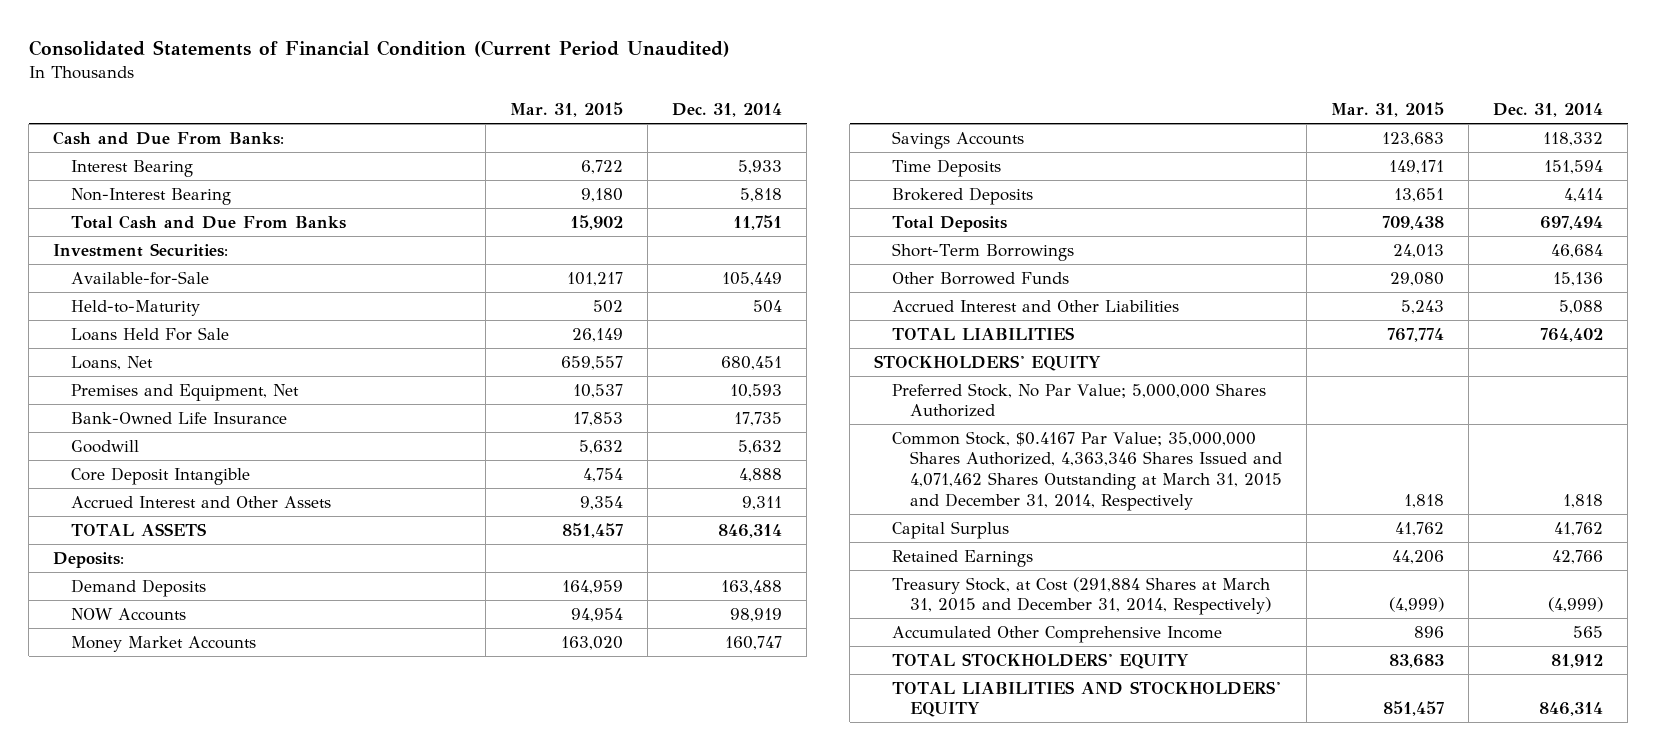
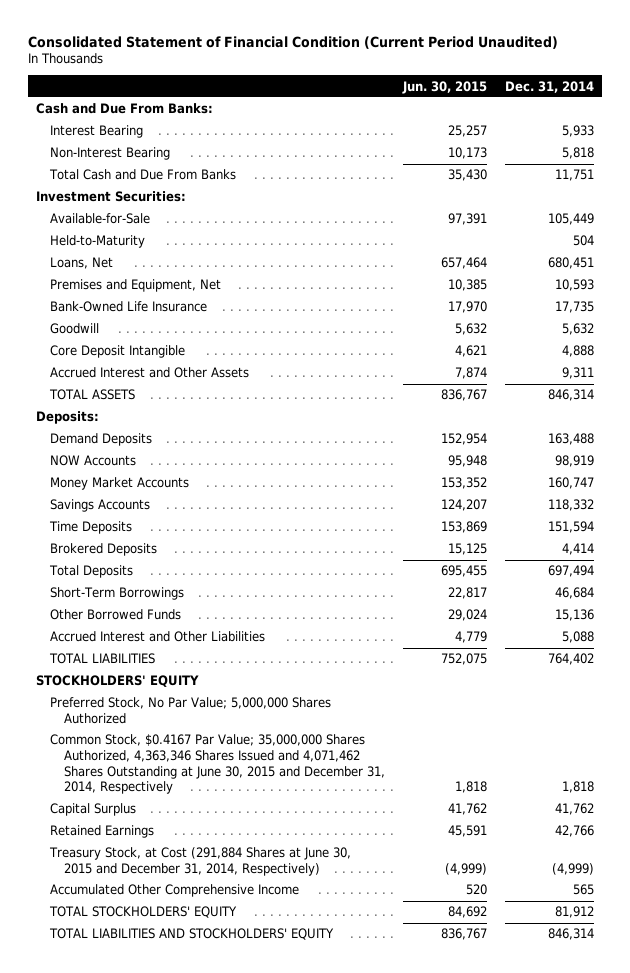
[28,40,730,58] Consolidated Statements of Financial Condition (Current Period Unaudited) -> [27,35,558,49] Consolidated Statement of Financial Condition (Current Period Unaudited)
[509,102,623,118] Mar. 31, 2015 -> none
none -> [401,80,487,94] Jun. 30, 2015
[70,326,229,341] Loans Held For Sale -> none
[891,430,1282,511] Common Stock, $0.4167 Par Value; 35,000,000 Shares Authorized, 4,363,346 Shares Issued and 4,071,462 Shares Outstanding at March 31, 2015 and December 31, 2014, Respectively -> [50,734,385,795] Common Stock, $0.4167 Par Value; 35,000,000 Shares Authorized, 4,363,346 Shares Issued and 4,071,462 Shares Outstanding at June 30, 2015 and December 31, 2014, Respectively
[891,576,1271,616] Treasury Stock, at Cost (291,884 Shares at March 31, 2015 and December 31, 2014, Respectively) -> [49,847,352,876] Treasury Stock, at Cost (291,884 Shares at June 30, 2015 and December 31, 2014, Respectively)

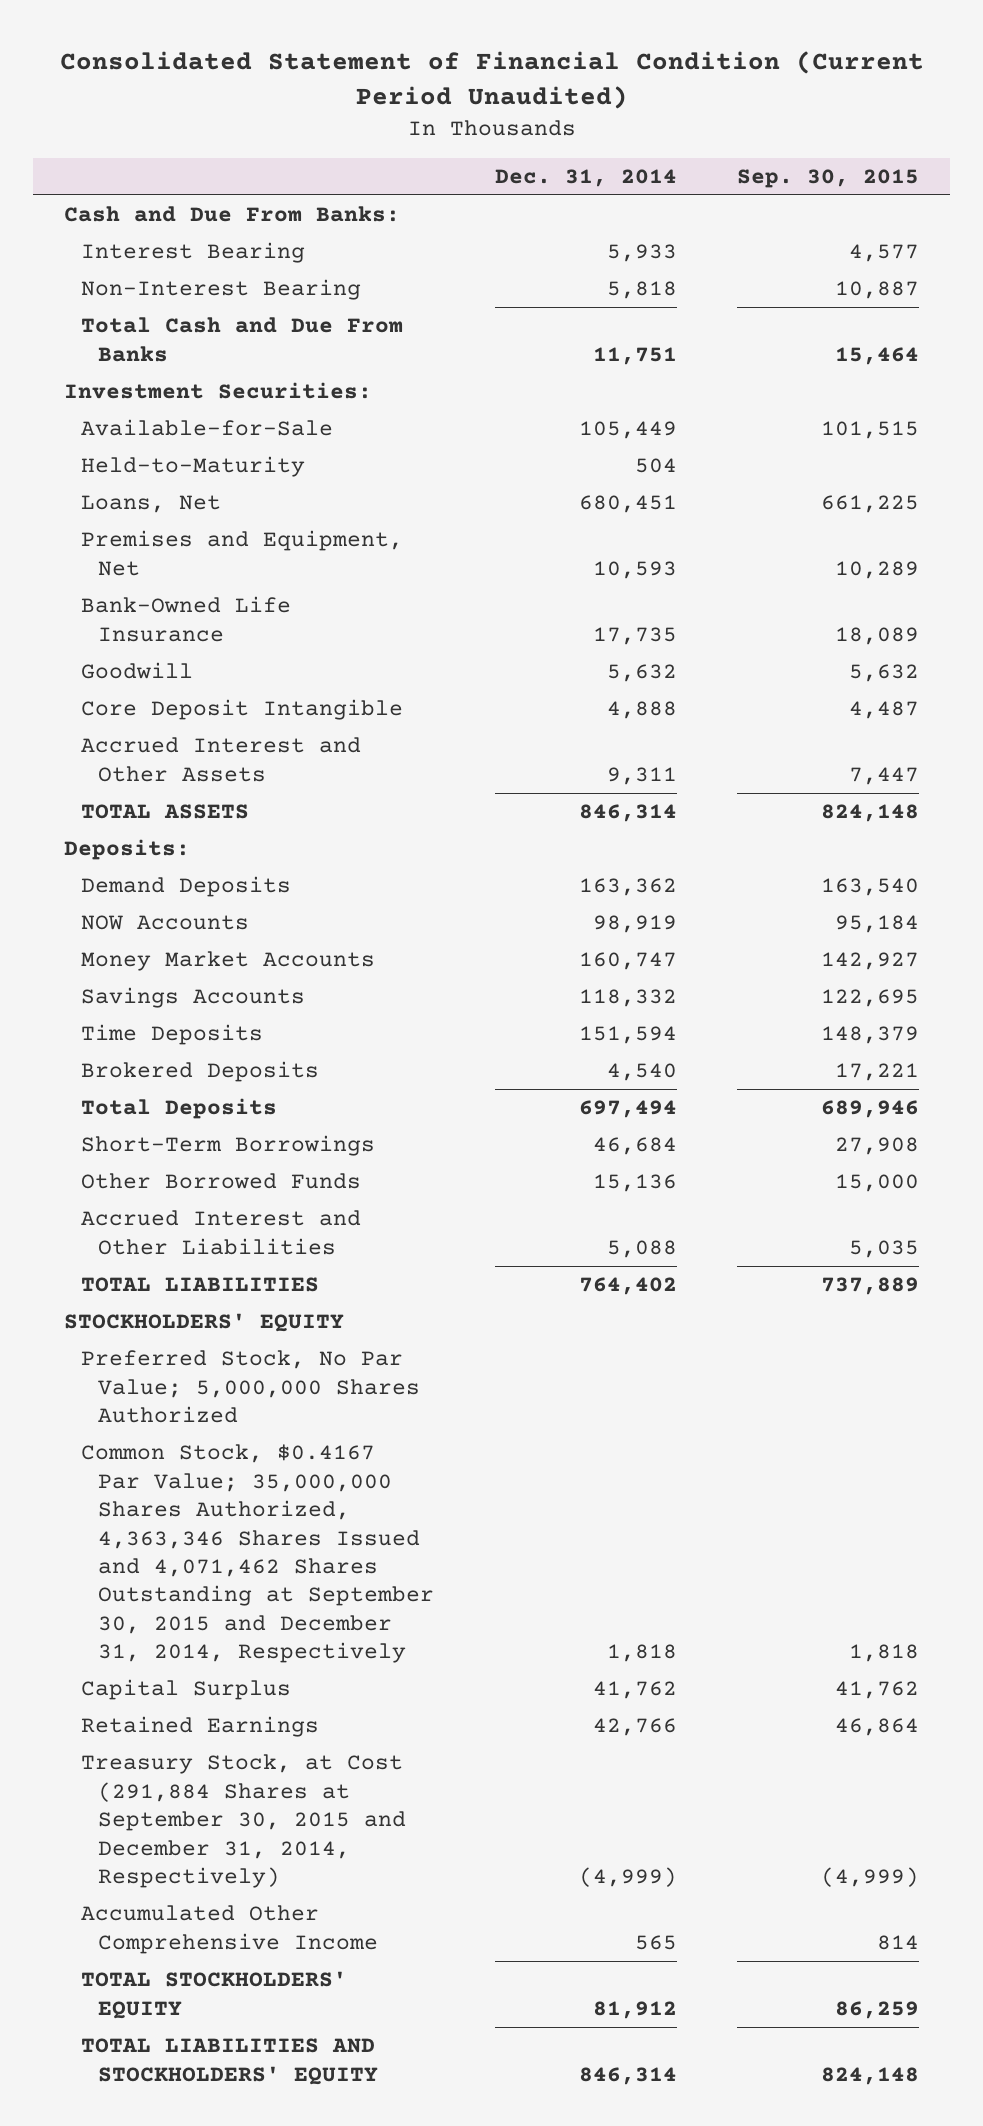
[401,80,487,94] Jun. 30, 2015 -> none
none -> [737,168,920,188] Sep. 30, 2015
[547,433,594,446] 163,488 -> [578,878,677,897] 163,362
[561,543,594,556] 4,414 -> [606,1063,677,1082] 4,540
[50,734,385,795] Common Stock, $0.4167 Par Value; 35,000,000 Shares Authorized, 4,363,346 Shares Issued and 4,071,462 Shares Outstanding at June 30, 2015 and December 31, 2014, Respectively -> [80,1444,435,1664] Common Stock, $0.4167 Par Value; 35,000,000 Shares Authorized, 4,363,346 Shares Issued and 4,071,462 Shares Outstanding at September 30, 2015 and December 31, 2014, Respectively
[49,847,352,876] Treasury Stock, at Cost (291,884 Shares at June 30, 2015 and December 31, 2014, Respectively) -> [80,1754,407,1888] Treasury Stock, at Cost (291,884 Shares at September 30, 2015 and December 31, 2014, Respectively)

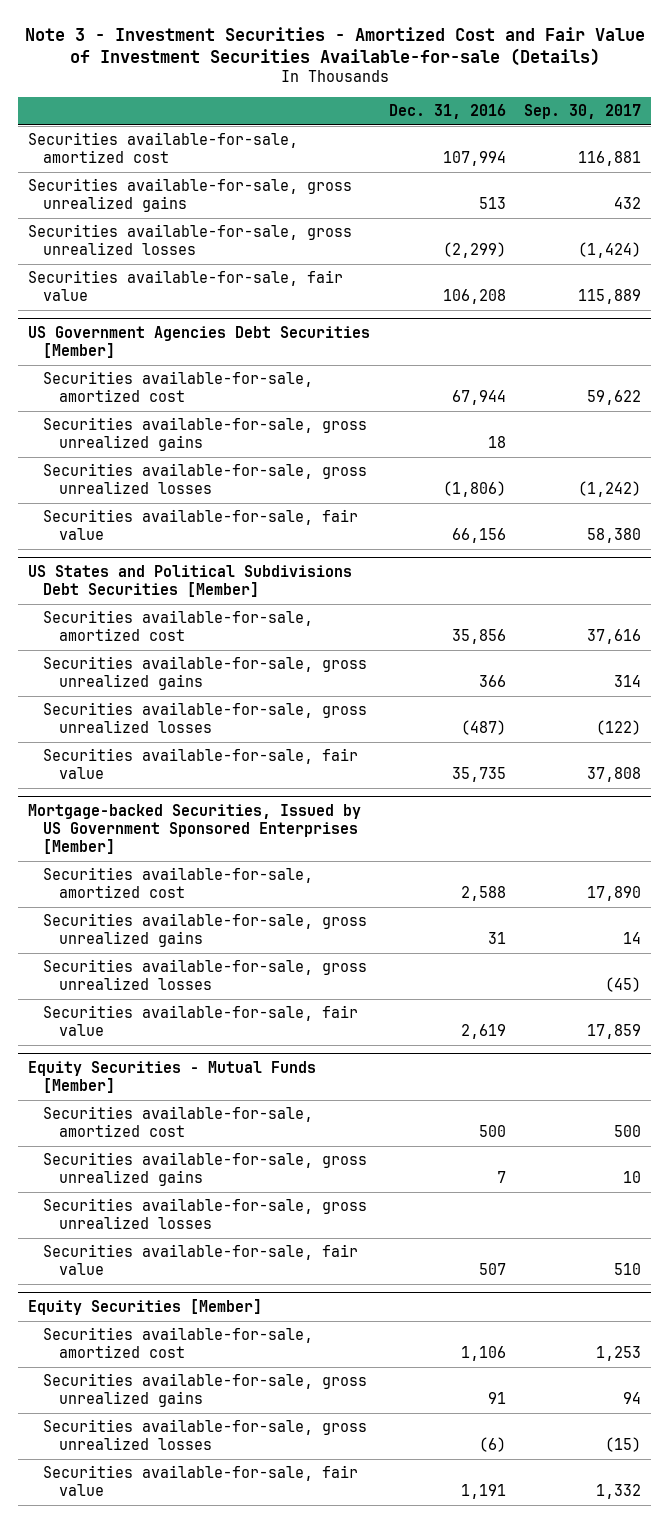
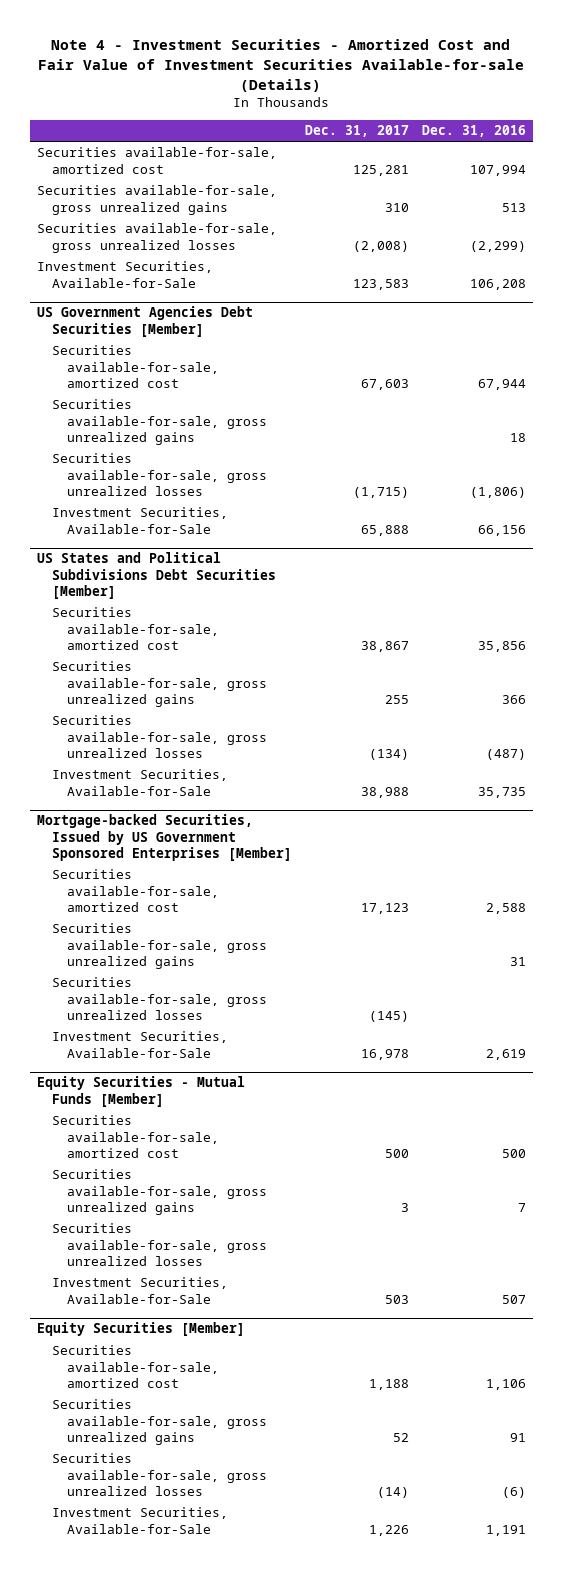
[24,26,645,66] Note 3 - Investment Securities - Amortized Cost and Fair Value of Investment Securities Available-for-sale (Details) -> [38,39,525,92] Note 4 - Investment Securities - Amortized Cost and Fair Value of Investment Securities Available-for-sale (Details)
[524,103,642,119] Sep. 30, 2017 -> none
none -> [305,125,410,138] Dec. 31, 2017
[27,270,343,302] Securities available-for-sale, fair value -> [36,261,213,288] Investment Securities, Available-for-Sale
[43,509,359,541] Securities available-for-sale, fair value -> [52,507,229,534] Investment Securities, Available-for-Sale
[43,748,359,780] Securities available-for-sale, fair value -> [52,769,229,796] Investment Securities, Available-for-Sale
[43,1005,359,1037] Securities available-for-sale, fair value -> [52,1031,229,1058] Investment Securities, Available-for-Sale
[43,1244,359,1276] Securities available-for-sale, fair value -> [52,1277,229,1304] Investment Securities, Available-for-Sale
[43,1465,359,1497] Securities available-for-sale, fair value -> [52,1507,229,1534] Investment Securities, Available-for-Sale

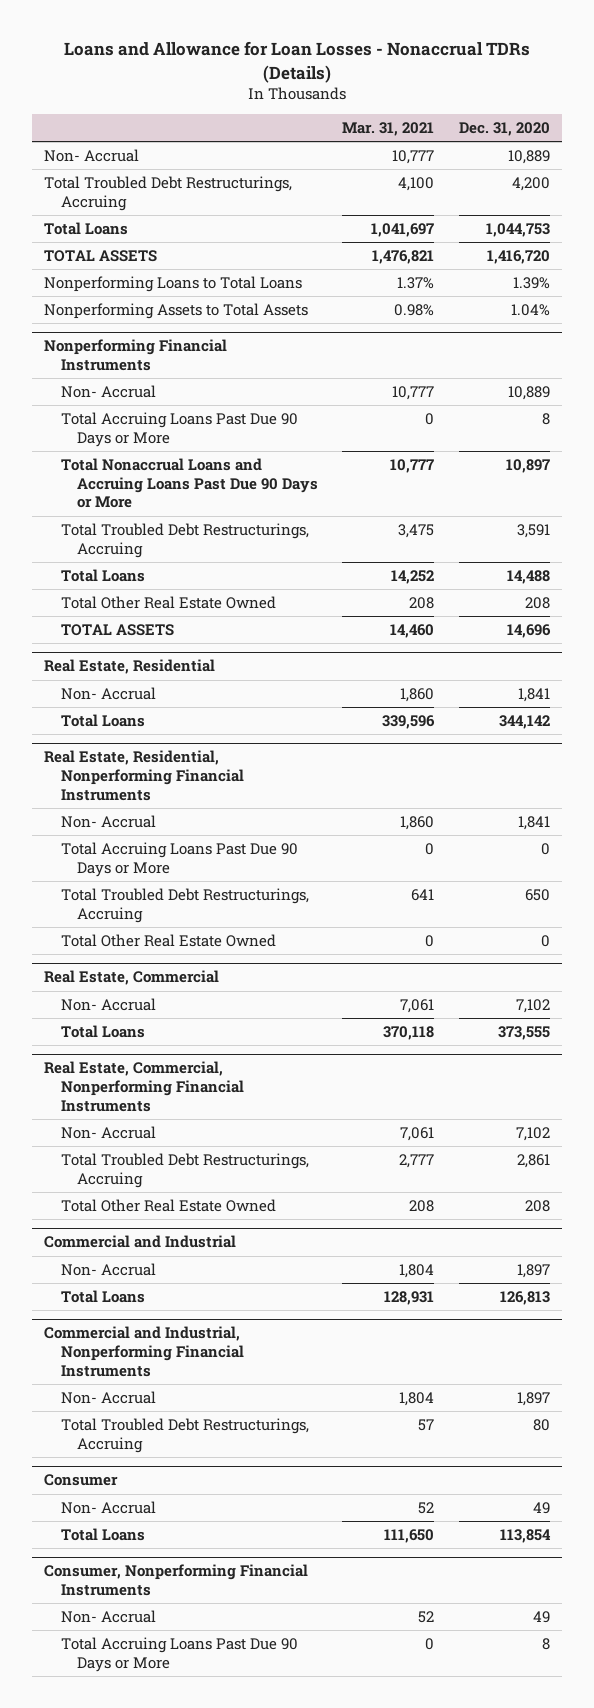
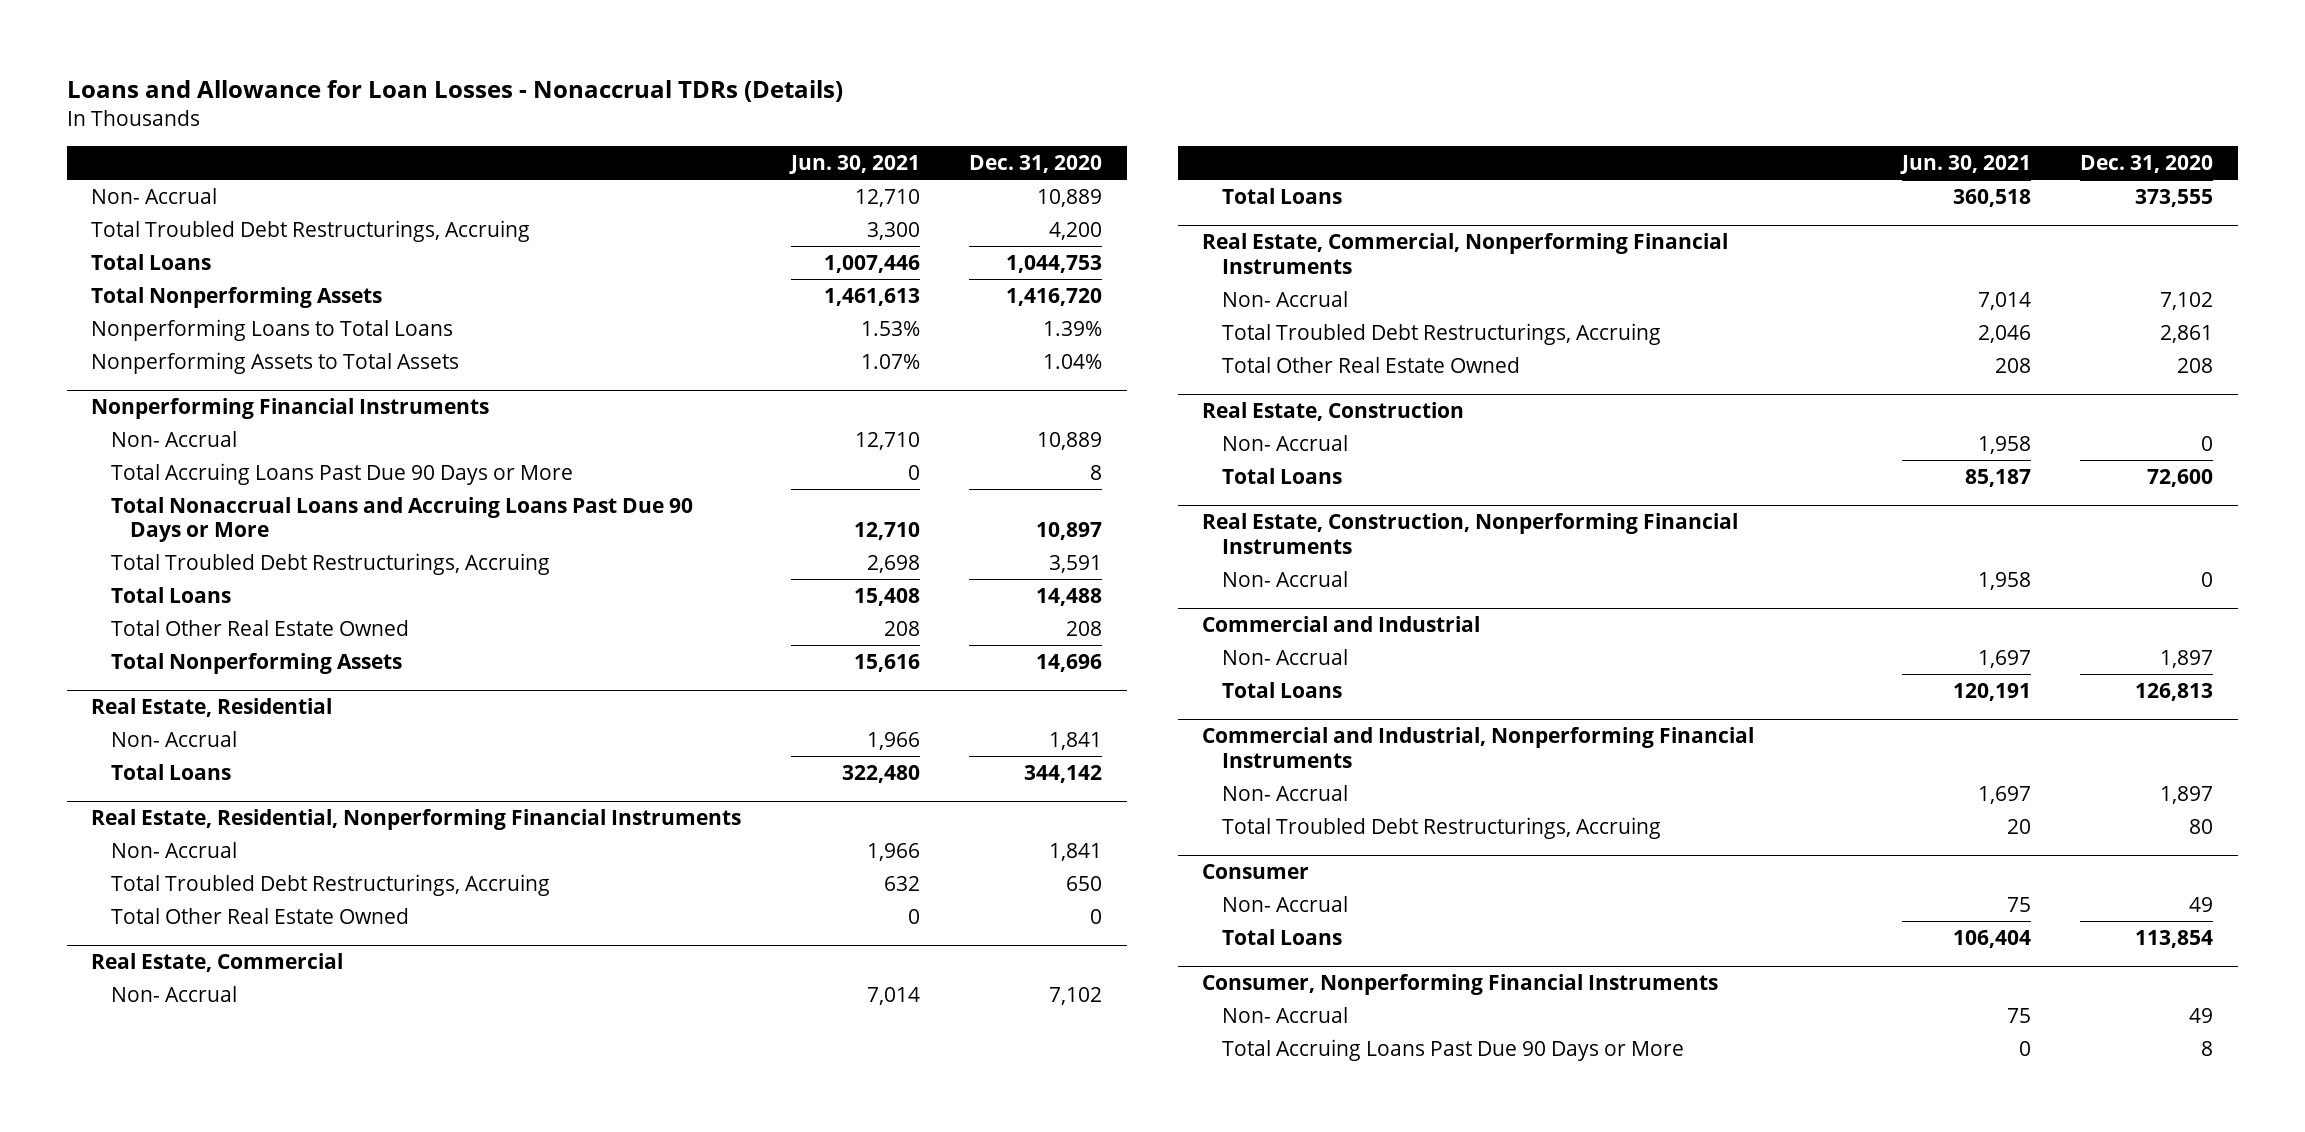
[342,121,435,136] Mar. 31, 2021 -> none
none -> [788,154,920,174] Jun. 30, 2021
[44,250,158,263] TOTAL ASSETS -> [91,286,383,308] Total Nonperforming Assets
[60,624,174,637] TOTAL ASSETS -> [110,652,402,674] Total Nonperforming Assets
[60,842,298,877] Total Accruing Loans Past Due 90 Days or More -> none
none -> [1202,401,1465,421] Real Estate, Construction
none -> [1221,434,1348,451] Non- Accrual
none -> [1221,467,1342,484] Total Loans
none -> [1202,512,1739,554] Real Estate, Construction, Nonperforming Financial Instruments
none -> [1221,570,1348,587] Non- Accrual

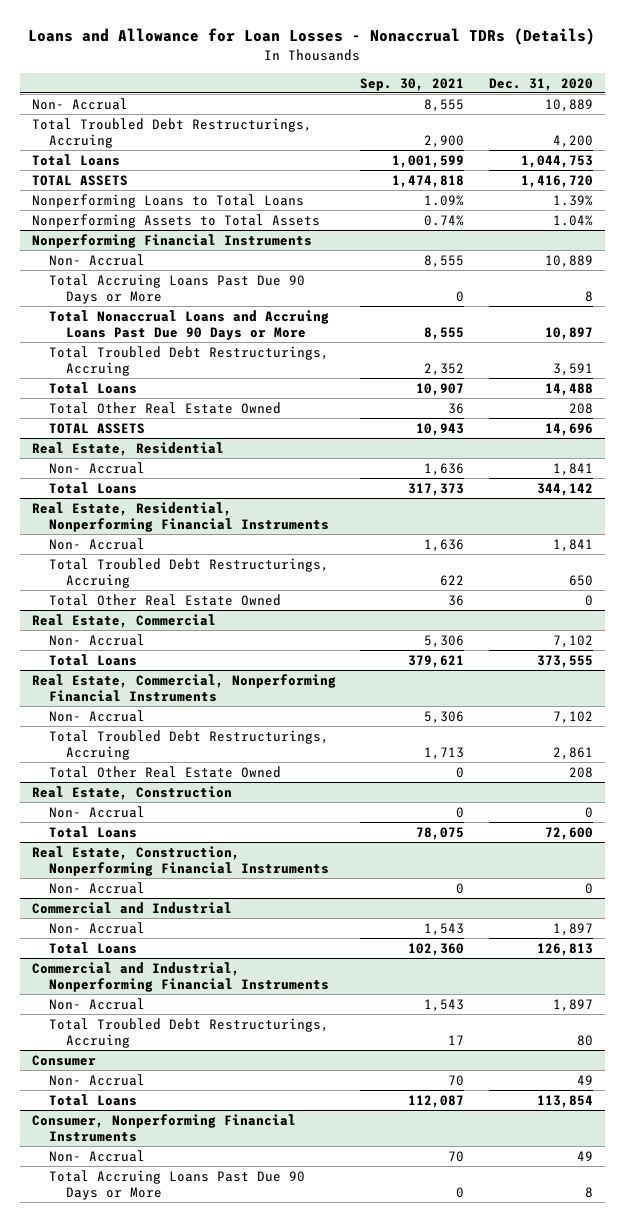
[788,154,920,174] Jun. 30, 2021 -> none
none -> [360,77,465,91] Sep. 30, 2021
[91,286,383,308] Total Nonperforming Assets -> [32,174,129,186] TOTAL ASSETS
[110,652,402,674] Total Nonperforming Assets -> [49,422,146,434] TOTAL ASSETS

